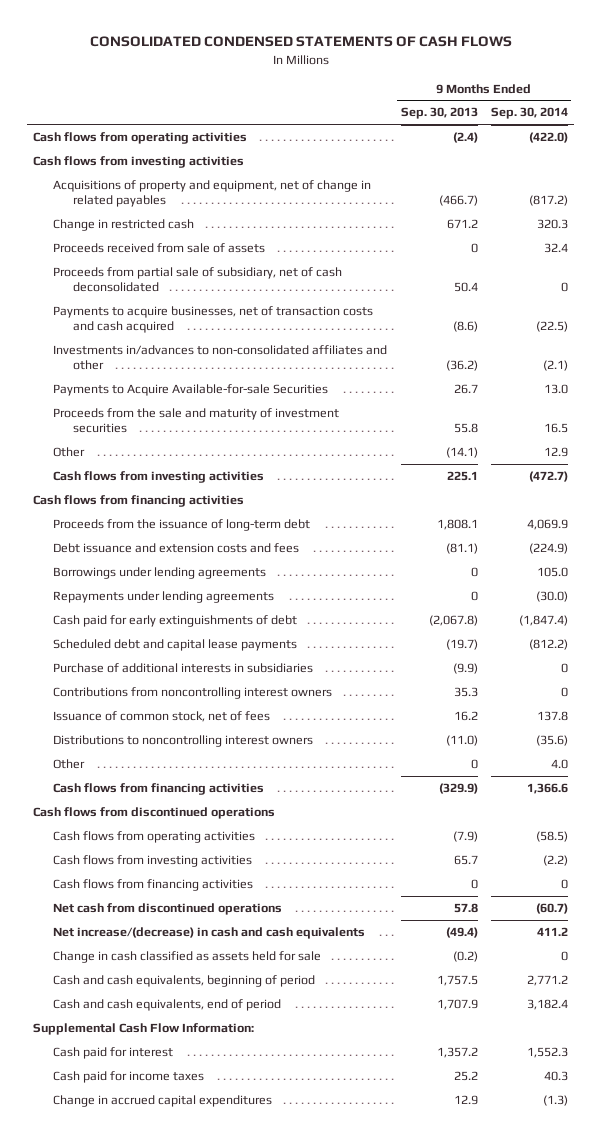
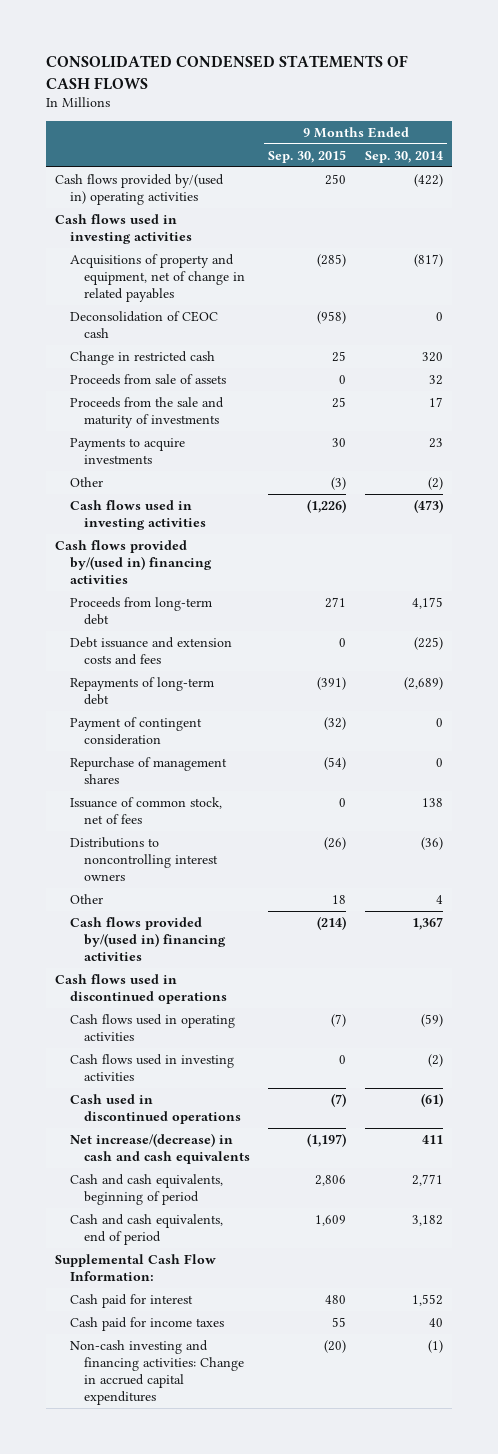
[400,107,478,120] Sep. 30, 2013 -> none
none -> [268,149,347,163] Sep. 30, 2015
[53,267,343,292] Proceeds from partial sale of subsidiary, net of cash deconsolidated -> none
[53,306,374,333] Payments to acquire businesses, net of transaction costs and cash acquired -> none
[53,345,388,370] Investments in/advances to non-consolidated affiliates and other -> none
[53,384,329,397] Payments to Acquire Available-for-sale Securities -> none
[53,567,267,580] Borrowings under lending agreements -> none
[53,591,275,604] Repayments under lending agreements -> none
[53,639,298,652] Scheduled debt and capital lease payments -> none
[53,663,314,674] Purchase of additional interests in subsidiaries -> none
[53,687,333,700] Contributions from noncontrolling interest owners -> none
[53,879,254,892] Cash flows from financing activities -> none
[53,951,322,964] Change in cash classified as assets held for sale -> none
[33,132,248,145] Cash flows from operating activities -> [55,173,225,205] Cash flows provided by/(used in) operating activities
[528,132,568,144] (422.0) -> [413,173,443,187] (422)
[33,156,245,169] Cash flows from investing activities -> [55,213,192,244] Cash flows used in investing activities
[528,194,568,206] (817.2) -> [413,253,443,267] (817)
none -> [69,310,218,338] Deconsolidation of CEOC cash
[536,219,568,230] 320.3 -> [421,351,443,362] 320
[53,243,266,254] Proceeds received from sale of assets -> [69,373,226,385] Proceeds from sale of assets
[543,243,568,254] 32.4 -> [428,374,443,385] 32
[53,408,340,433] Proceeds from the sale and maturity of investment securities -> [69,396,224,428] Proceeds from the sale and maturity of investments
[543,422,568,433] 16.5 -> [428,396,443,407] 17
none -> [69,437,185,464] Payments to acquire investments
[543,447,568,458] 12.9 -> [427,476,443,490] (2)
[53,471,265,484] Cash flows from investing activities -> [69,499,207,530] Cash flows used in investing activities
[528,471,568,483] (472.7) -> [413,498,443,513] (473)
[33,495,245,508] Cash flows from financing activities -> [55,539,212,584] Cash flows provided by/(used in) financing activities
[53,519,311,532] Proceeds from the issuance of long-term debt -> [69,596,212,625] Proceeds from long-term debt
[526,519,568,531] 4,069.9 -> [411,596,443,609] 4,175
[528,543,568,555] (224.9) -> [413,636,443,650] (225)
[53,615,298,628] Cash paid for early extinguishments of debt -> [69,676,214,705] Repayments of long-term debt
[518,615,568,627] (1,847.4) -> [403,676,443,690] (2,689)
none -> [69,716,202,745] Payment of contingent consideration
none -> [69,756,227,784] Repurchase of management shares
[536,711,568,722] 137.8 -> [421,797,443,807] 138
[535,735,568,747] (35.6) -> [420,836,443,850] (36)
[550,759,568,770] 4.0 -> [435,894,443,904] 4
[53,783,265,796] Cash flows from financing activities -> [69,916,227,961] Cash flows provided by/(used in) financing activities
[526,783,568,795] 1,366.6 -> [411,916,443,930] 1,367
[33,807,276,820] Cash flows from discontinued operations -> [55,973,227,1004] Cash flows used in discontinued operations
[53,831,256,844] Cash flows from operating activities -> [69,1013,235,1041] Cash flows used in operating activities
[535,831,568,843] (58.5) -> [420,1013,443,1027] (59)
[53,855,253,868] Cash flows from investing activities -> [69,1053,234,1081] Cash flows used in investing activities
[542,855,568,867] (2.2) -> [427,1053,443,1067] (2)
[53,903,283,916] Net cash from discontinued operations -> [69,1093,242,1124] Cash used in discontinued operations
[535,903,568,915] (60.7) -> [420,1092,443,1107] (61)
[536,927,568,937] 411.2 -> [421,1134,443,1144] 411
[526,975,568,987] 2,771.2 -> [411,1173,443,1186] 2,771
[526,999,568,1011] 3,182.4 -> [411,1214,443,1226] 3,182
[526,1047,568,1059] 1,552.3 -> [411,1293,443,1306] 1,552
[543,1071,568,1082] 40.3 -> [428,1317,443,1327] 40
[53,1095,273,1108] Change in accrued capital expenditures -> [69,1339,245,1405] Non-cash investing and financing activities: Change in accrued capital expenditures
[542,1095,568,1107] (1.3) -> [427,1339,443,1353] (1)

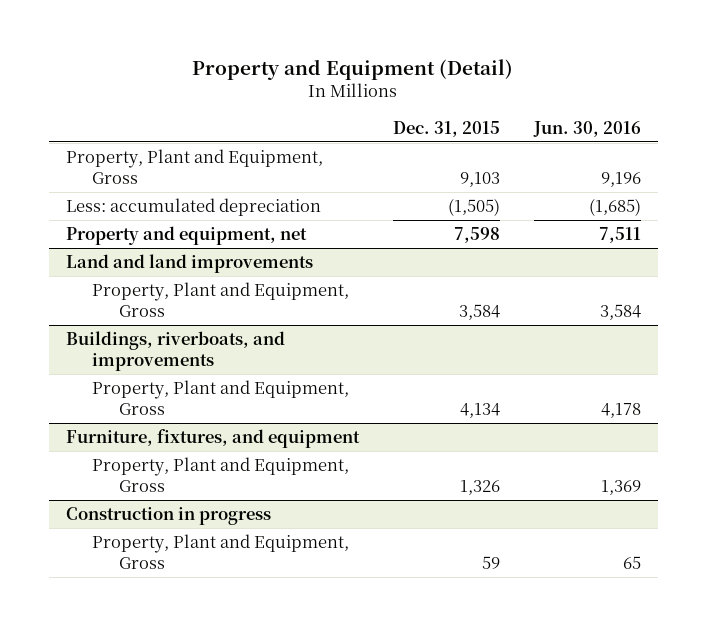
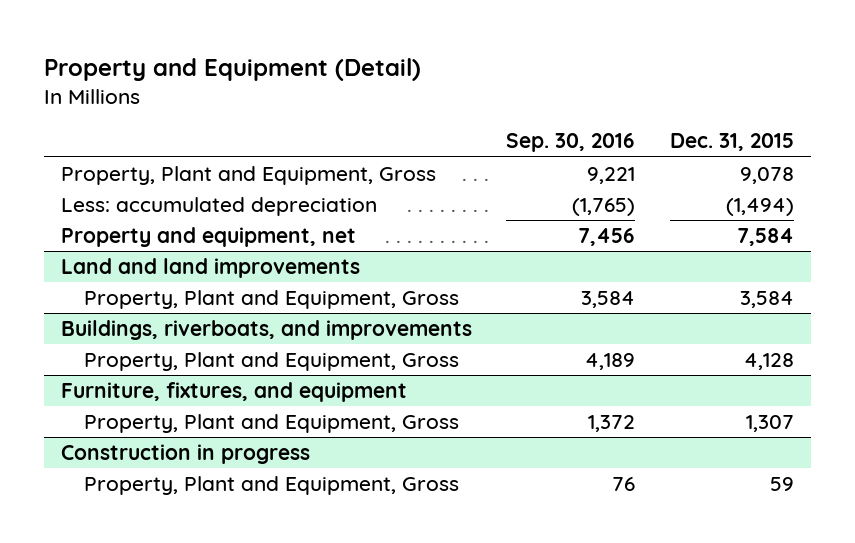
[532,120,641,137] Jun. 30, 2016 -> none
none -> [506,133,636,153] Sep. 30, 2016
[459,171,500,187] 9,103 -> [739,167,794,185] 9,078
[447,198,500,217] (1,505) -> [725,198,794,217] (1,494)
[453,227,500,244] 7,598 -> [736,228,794,247] 7,584
[459,402,500,418] 4,134 -> [743,353,794,371] 4,128
[459,479,500,495] 1,326 -> [745,415,794,433] 1,307

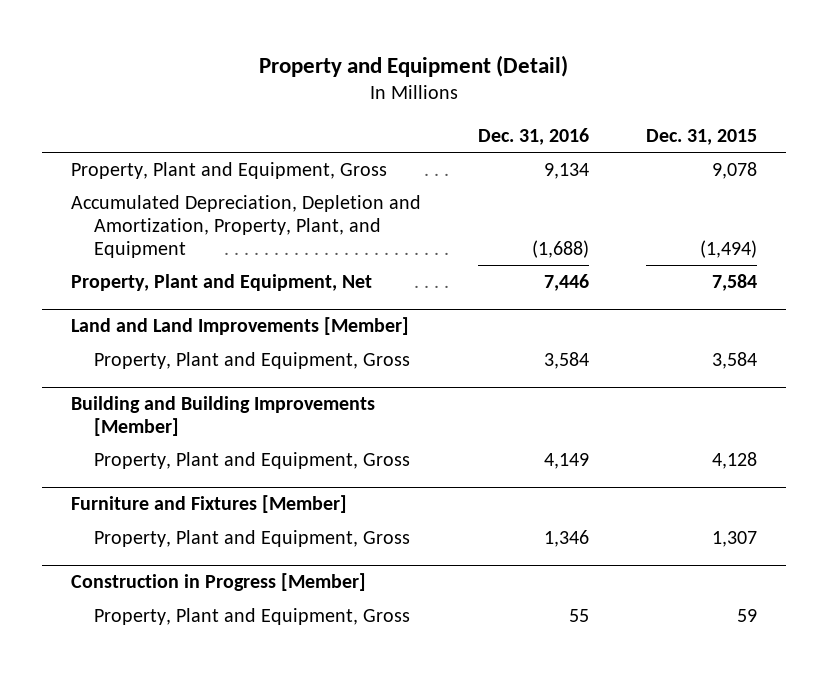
[506,133,636,153] Sep. 30, 2016 -> none
none -> [478,127,590,145] Dec. 31, 2016
[61,197,378,217] Less: accumulated depreciation -> [70,195,421,258] Accumulated Depreciation, Depletion and Amortization, Property, Plant, and Equipment
[61,227,357,248] Property and equipment, net -> [70,274,372,292] Property, Plant and Equipment, Net
[61,258,361,279] Land and land improvements -> [70,317,409,336] Land and Land Improvements [Member]
[61,320,473,341] Buildings, riverboats, and improvements -> [70,396,375,437] Building and Building Improvements [Member]
[61,382,408,403] Furniture, fixtures, and equipment -> [70,495,347,514] Furniture and Fixtures [Member]
[61,444,311,465] Construction in progress -> [70,573,366,592] Construction in Progress [Member]

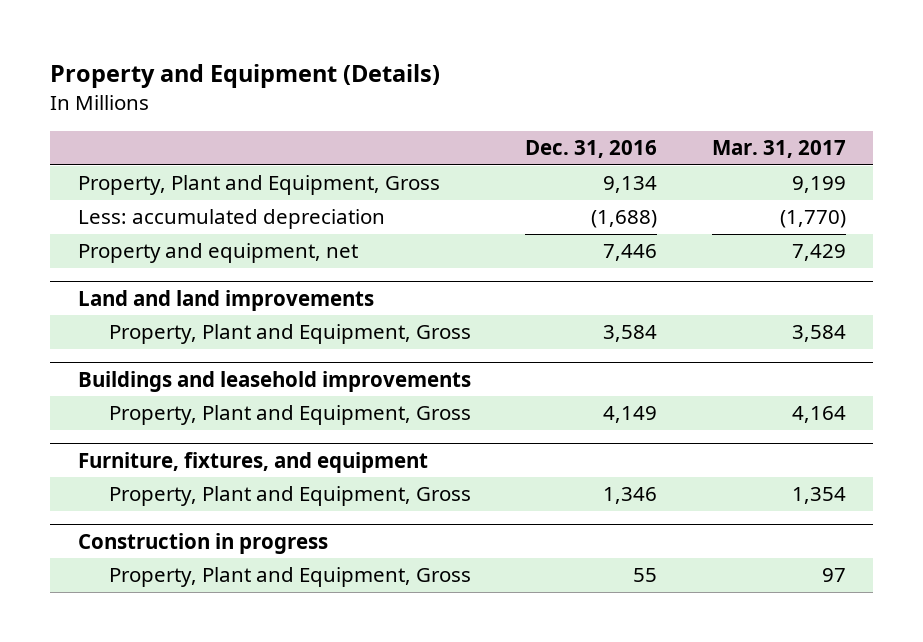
[259,54,569,77] Property and Equipment (Detail) -> [50,64,441,89] Property and Equipment (Details)
[646,128,758,145] Dec. 31, 2015 -> none
none -> [711,140,846,159] Mar. 31, 2017
[70,195,421,258] Accumulated Depreciation, Depletion and Amortization, Property, Plant, and Equipment -> [77,209,385,230] Less: accumulated depreciation
[70,274,372,292] Property, Plant and Equipment, Net -> [77,243,358,264] Property and equipment, net
[70,317,409,336] Land and Land Improvements [Member] -> [77,289,374,311] Land and land improvements
[70,396,375,437] Building and Building Improvements [Member] -> [77,370,471,392] Buildings and leasehold improvements
[70,495,347,514] Furniture and Fixtures [Member] -> [77,451,428,473] Furniture, fixtures, and equipment
[70,573,366,592] Construction in Progress [Member] -> [77,532,328,554] Construction in progress

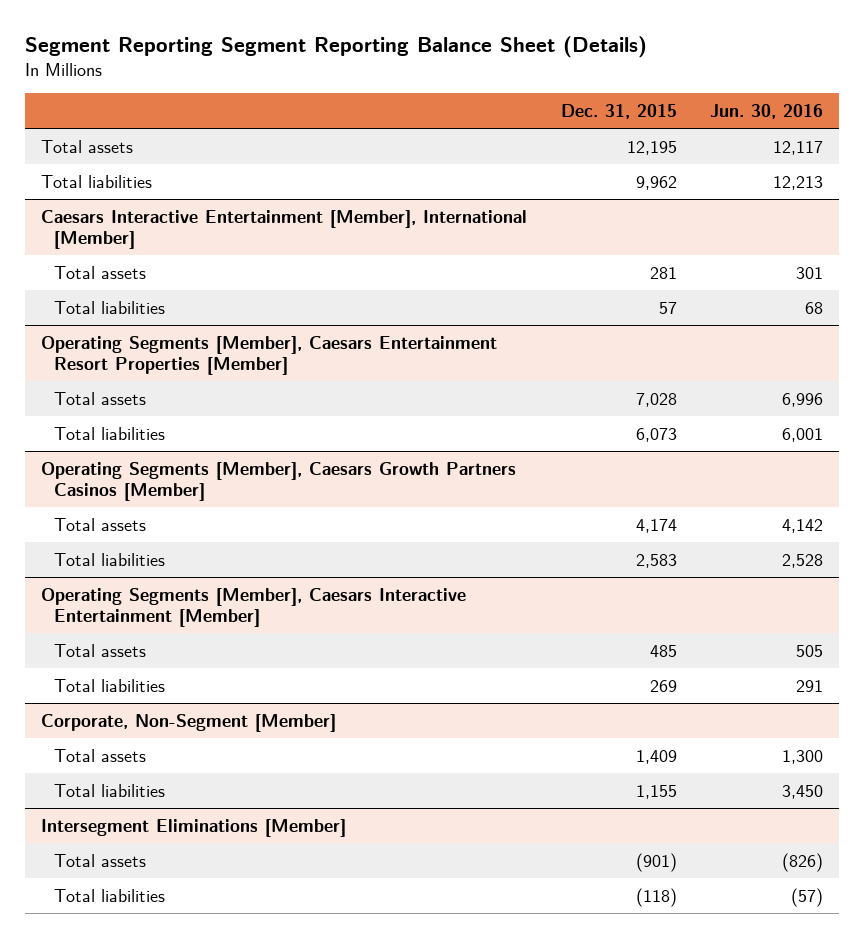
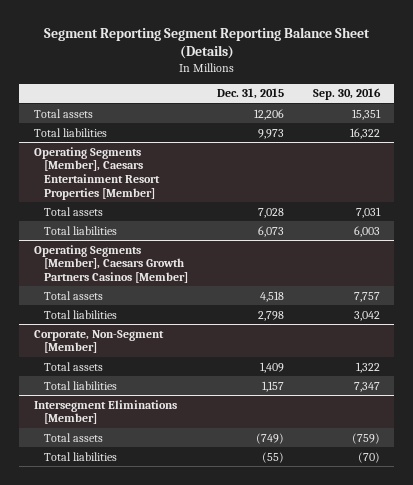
[709,104,823,120] Jun. 30, 2016 -> none
none -> [312,88,381,101] Sep. 30, 2016
[41,209,528,249] Caesars Interactive Entertainment [Member], International [Member] -> none
[54,265,147,279] Total assets -> none
[54,300,166,314] Total liabilities -> none
[626,140,677,155] 12,195 -> [254,108,285,120] 12,206
[635,175,677,190] 9,962 -> [258,128,285,139] 9,973
[41,587,467,627] Operating Segments [Member], Caesars Interactive Entertainment [Member] -> none
[54,643,147,657] Total assets -> none
[54,678,166,692] Total liabilities -> none
[635,518,677,533] 4,174 -> [260,290,285,302] 4,518
[635,553,677,568] 2,583 -> [258,310,285,321] 2,798
[635,784,677,799] 1,155 -> [262,380,285,392] 1,157
[635,852,677,872] (901) -> [256,432,285,444] (749)
[635,887,677,907] (118) -> [262,451,285,463] (55)

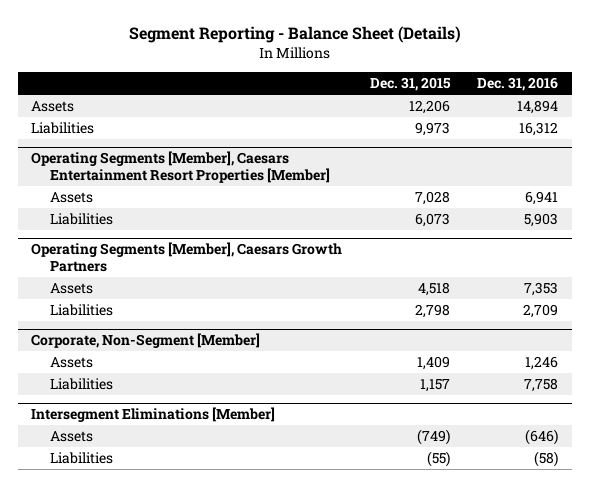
[43,26,370,59] Segment Reporting Segment Reporting Balance Sheet (Details) -> [128,26,461,44] Segment Reporting - Balance Sheet (Details)
[312,88,381,101] Sep. 30, 2016 -> none
none -> [477,77,559,92] Dec. 31, 2016
[33,108,93,118] Total assets -> [31,100,75,112] Assets
[33,127,107,137] Total liabilities -> [31,121,95,134] Liabilities
[44,206,104,216] Total assets -> [49,191,93,203] Assets
[44,225,118,235] Total liabilities -> [49,212,113,225] Liabilities
[33,244,189,283] Operating Segments [Member], Caesars Growth Partners Casinos [Member] -> [31,242,343,273] Operating Segments [Member], Caesars Growth Partners
[44,290,104,300] Total assets -> [49,282,93,294] Assets
[44,309,118,319] Total liabilities -> [49,303,113,316] Liabilities
[44,361,104,371] Total assets -> [49,356,93,368] Assets
[44,380,118,390] Total liabilities -> [49,377,113,390] Liabilities
[44,432,104,442] Total assets -> [49,430,93,442] Assets
[44,451,118,461] Total liabilities -> [49,451,113,464] Liabilities

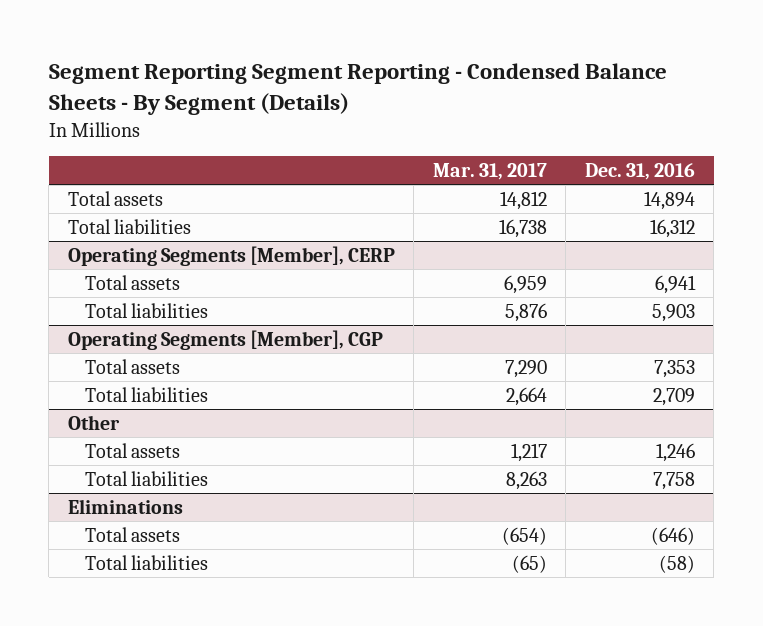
[128,26,461,44] Segment Reporting - Balance Sheet (Details) -> [48,63,667,115] Segment Reporting Segment Reporting - Condensed Balance Sheets - By Segment (Details)
[369,77,451,92] Dec. 31, 2015 -> none
none -> [432,163,547,181] Mar. 31, 2017
[31,151,330,184] Operating Segments [Member], Caesars Entertainment Resort Properties [Member] -> none
[31,242,343,273] Operating Segments [Member], Caesars Growth Partners -> none
[31,100,75,112] Assets -> [67,190,163,206] Total assets
[31,121,95,134] Liabilities -> [67,218,191,234] Total liabilities
none -> [67,245,395,266] Operating Segments [Member], CERP
[49,191,93,203] Assets -> [84,274,180,290] Total assets
[49,212,113,225] Liabilities -> [84,302,208,318] Total liabilities
none -> [67,329,383,350] Operating Segments [Member], CGP
[49,282,93,294] Assets -> [84,358,180,374] Total assets
[49,303,113,316] Liabilities -> [84,386,208,402] Total liabilities
[31,333,261,349] Corporate, Non-Segment [Member] -> [67,414,120,430] Other
[49,356,93,368] Assets -> [84,442,180,458] Total assets
[49,377,113,390] Liabilities -> [84,470,208,486] Total liabilities
[31,407,276,423] Intersegment Eliminations [Member] -> [67,498,183,514] Eliminations
[49,430,93,442] Assets -> [84,526,180,542] Total assets
[49,451,113,464] Liabilities -> [84,554,208,570] Total liabilities

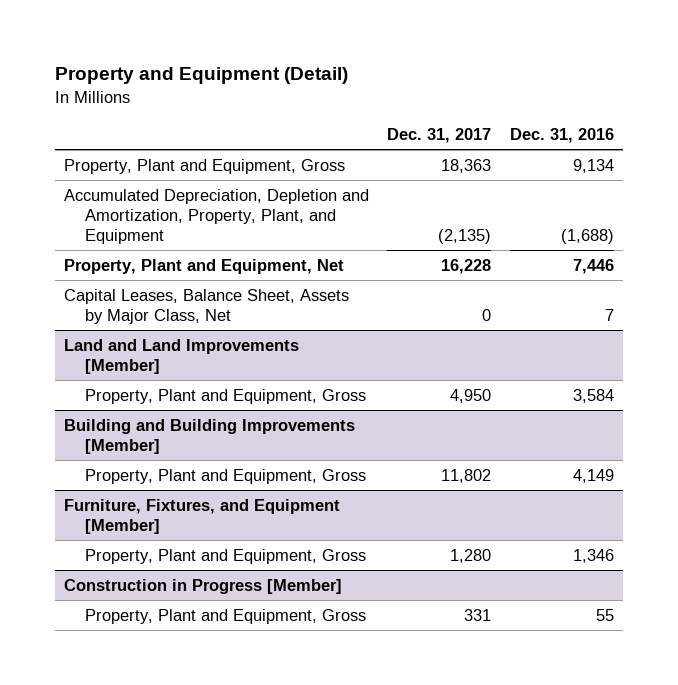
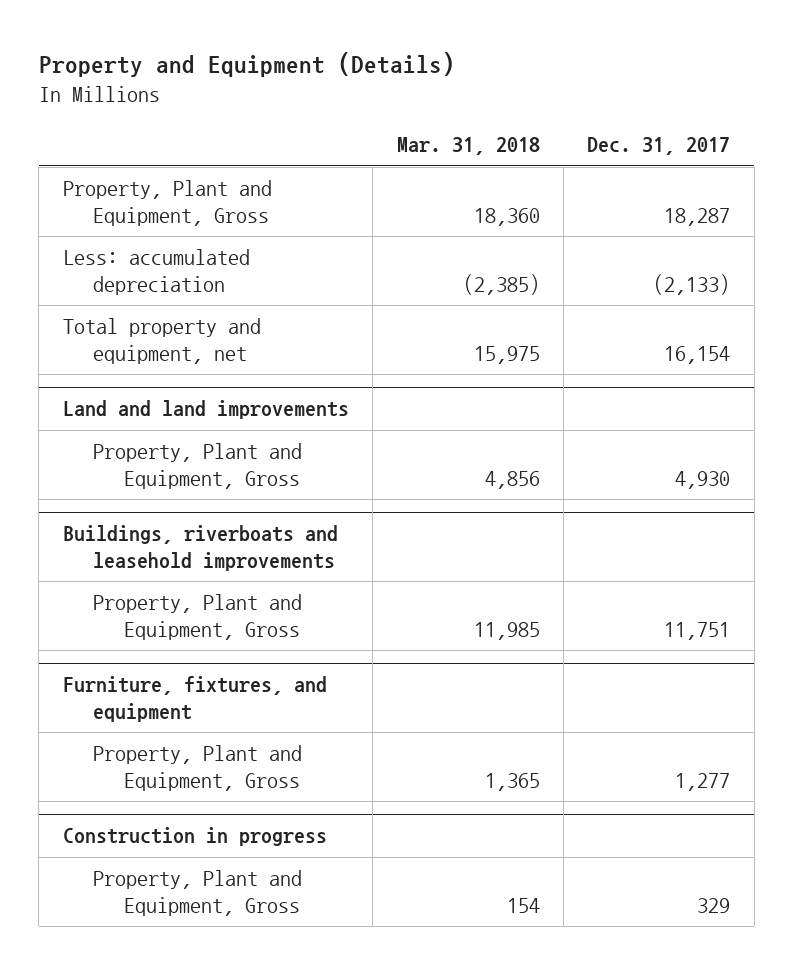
[54,67,348,85] Property and Equipment (Detail) -> [38,52,455,78] Property and Equipment (Details)
[509,128,614,144] Dec. 31, 2016 -> none
none -> [396,137,540,156] Mar. 31, 2018
[63,288,349,324] Capital Leases, Balance Sheet, Assets by Major Class, Net -> none
[441,158,492,173] 18,363 -> [664,207,731,226] 18,287
[63,188,369,244] Accumulated Depreciation, Depletion and Amortization, Property, Plant, and Equipment -> [62,249,250,295] Less: accumulated depreciation
[438,228,492,244] (2,135) -> [653,273,731,295] (2,133)
[63,258,344,274] Property, Plant and Equipment, Net -> [62,318,261,364] Total property and equipment, net
[441,258,492,274] 16,228 -> [664,345,731,364] 16,154
[63,338,299,374] Land and Land Improvements [Member] -> [62,400,349,420] Land and land improvements
[450,388,492,403] 4,950 -> [675,470,731,489] 4,930
[63,418,355,454] Building and Building Improvements [Member] -> [62,525,338,571] Buildings, riverboats and leasehold improvements
[441,468,492,483] 11,802 -> [664,621,731,640] 11,751
[63,498,340,534] Furniture, Fixtures, and Equipment [Member] -> [62,676,327,722] Furniture, fixtures, and equipment
[450,548,492,563] 1,280 -> [675,772,731,791] 1,277
[63,578,342,594] Construction in Progress [Member] -> [62,827,327,847] Construction in progress
[464,608,492,621] 331 -> [697,897,731,913] 329

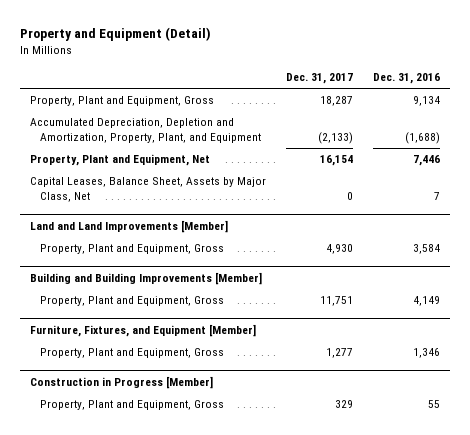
[38,52,455,78] Property and Equipment (Details) -> [20,27,212,42] Property and Equipment (Detail)
[396,137,540,156] Mar. 31, 2018 -> none
none -> [372,72,440,84] Dec. 31, 2016
[62,249,250,295] Less: accumulated depreciation -> [30,118,262,143] Accumulated Depreciation, Depletion and Amortization, Property, Plant, and Equipment
[62,318,261,364] Total property and equipment, net -> [30,154,211,167] Property, Plant and Equipment, Net
none -> [30,177,267,202] Capital Leases, Balance Sheet, Assets by Major Class, Net
[62,400,349,420] Land and land improvements -> [30,219,229,233] Land and Land Improvements [Member]
[62,525,338,571] Buildings, riverboats and leasehold improvements -> [30,271,263,285] Building and Building Improvements [Member]
[62,676,327,722] Furniture, fixtures, and equipment -> [30,323,257,337] Furniture, Fixtures, and Equipment [Member]
[62,827,327,847] Construction in progress -> [30,375,214,389] Construction in Progress [Member]

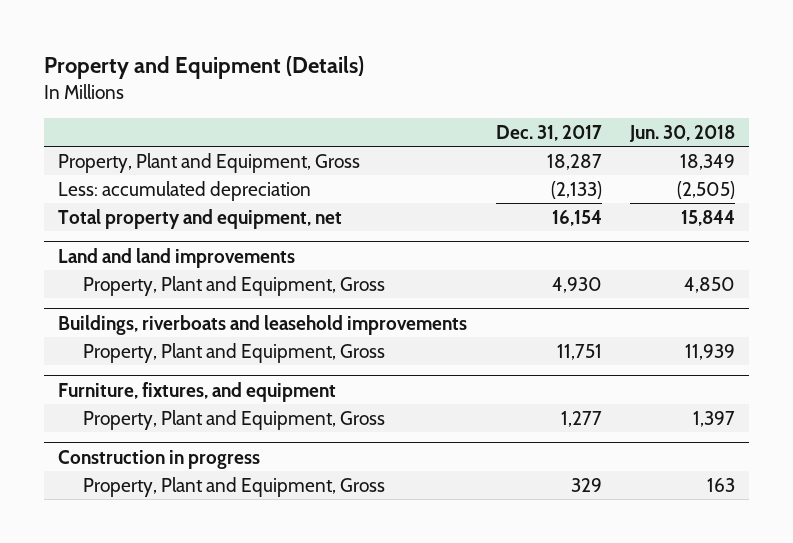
[20,27,212,42] Property and Equipment (Detail) -> [43,56,364,80] Property and Equipment (Details)
[372,72,440,84] Dec. 31, 2016 -> none
none -> [629,124,736,142] Jun. 30, 2018
[30,177,267,202] Capital Leases, Balance Sheet, Assets by Major Class, Net -> none
[30,118,262,143] Accumulated Depreciation, Depletion and Amortization, Property, Plant, and Equipment -> [58,180,312,201] Less: accumulated depreciation
[30,154,211,167] Property, Plant and Equipment, Net -> [58,208,343,229] Total property and equipment, net
[30,219,229,233] Land and Land Improvements [Member] -> [58,247,296,268] Land and land improvements
[30,271,263,285] Building and Building Improvements [Member] -> [58,314,468,335] Buildings, riverboats and leasehold improvements
[30,323,257,337] Furniture, Fixtures, and Equipment [Member] -> [58,381,337,402] Furniture, fixtures, and equipment
[30,375,214,389] Construction in Progress [Member] -> [58,449,261,469] Construction in progress

